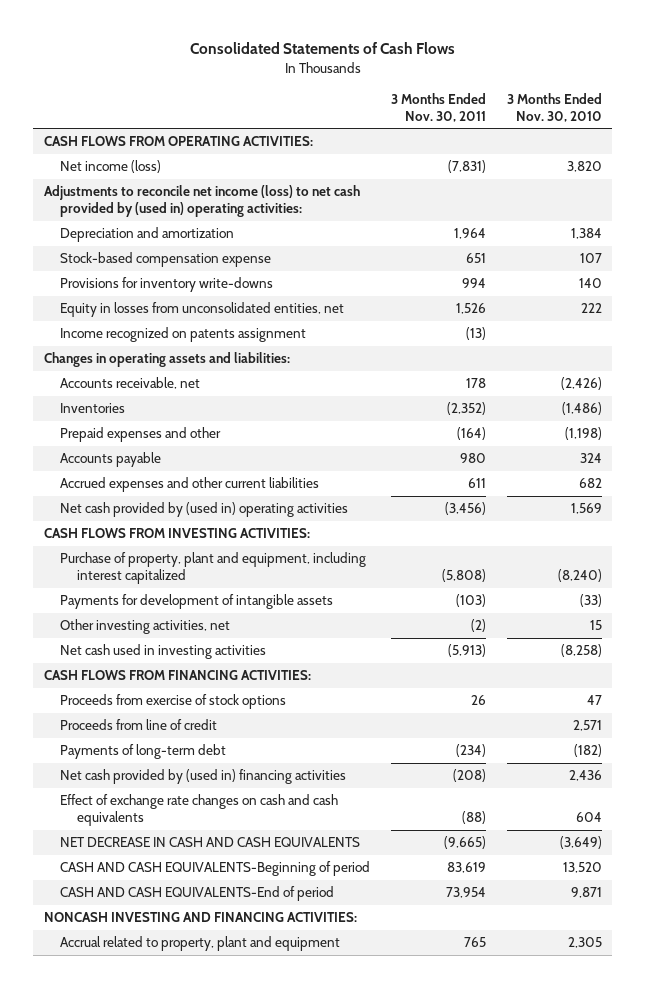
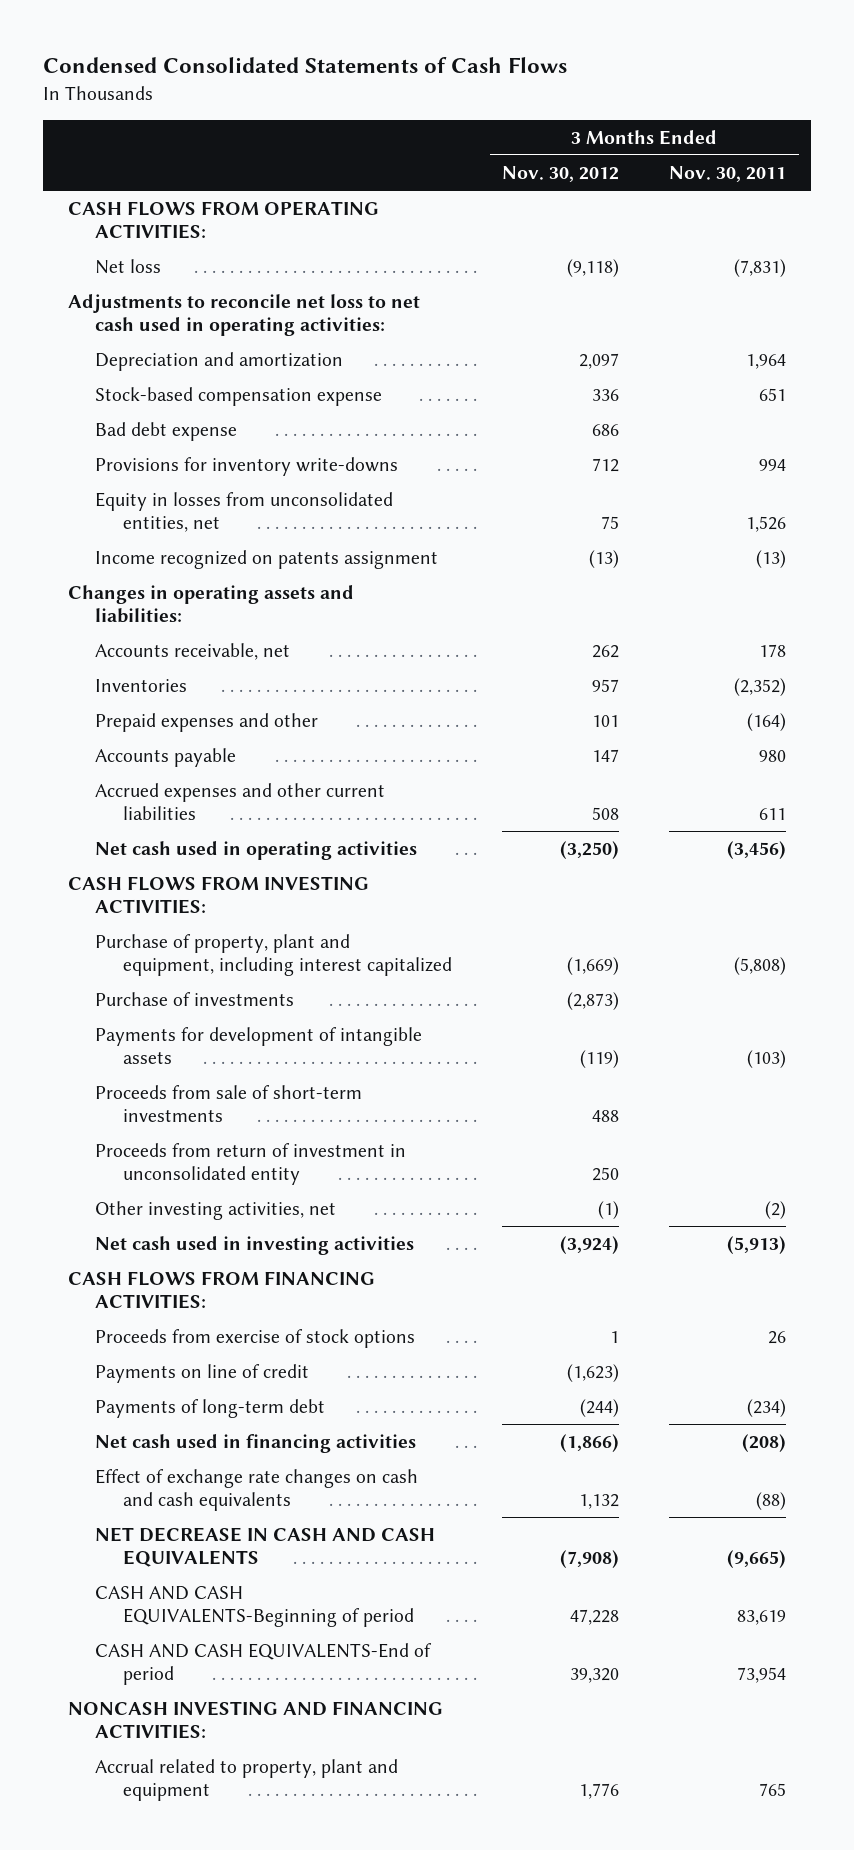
[189,42,455,55] Consolidated Statements of Cash Flows -> [42,57,567,74] Condensed Consolidated Statements of Cash Flows
[506,92,602,122] 3 Months Ended Nov. 30, 2010 -> none
none -> [502,165,620,182] Nov. 30, 2012
[60,160,162,174] Net income (loss) -> [95,259,162,275] Net loss
[43,185,360,218] Adjustments to reconcile net income (loss) to net cash provided by (used in) operating activities: -> [67,294,420,337] Adjustments to reconcile net loss to net cash used in operating activities:
none -> [95,422,238,442] Bad debt expense
[60,502,349,518] Net cash provided by (used in) operating activities -> [95,841,418,861] Net cash used in operating activities
none -> [95,992,295,1007] Purchase of investments
none -> [95,1085,363,1123] Proceeds from sale of short-term investments
none -> [95,1143,407,1186] Proceeds from return of investment in unconsolidated entity
[60,719,218,731] Proceeds from line of credit -> none
none -> [95,1364,310,1384] Payments on line of credit
[60,769,347,785] Net cash provided by (used in) financing activities -> [95,1434,417,1454] Net cash used in financing activities

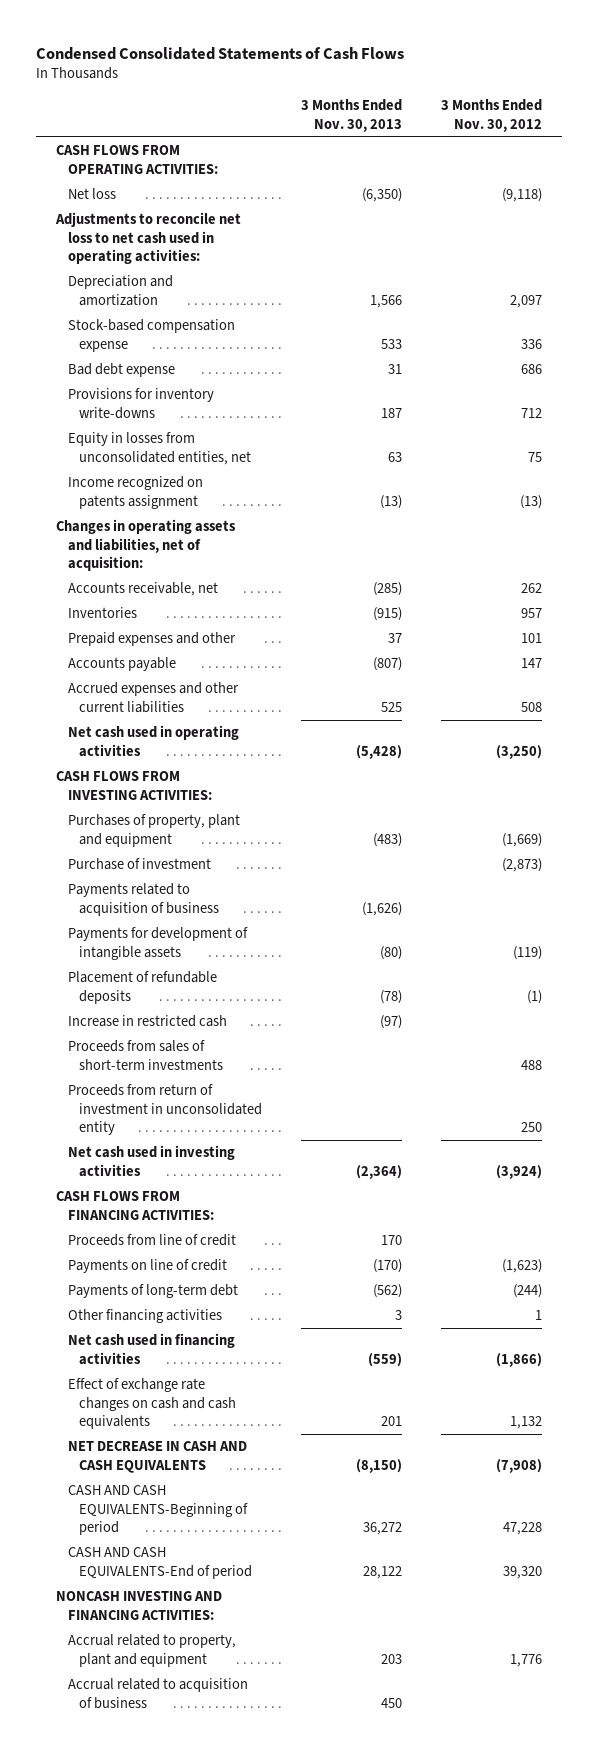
[669,165,787,182] Nov. 30, 2011 -> none
none -> [301,99,403,132] 3 Months Ended Nov. 30, 2013
[67,585,354,624] Changes in operating assets and liabilities: -> [55,519,236,572] Changes in operating assets and liabilities, net of acquisition:
[95,934,453,977] Purchase of property, plant and equipment, including interest capitalized -> [67,814,240,847] Purchases of property, plant and equipment
[95,992,295,1007] Purchase of investments -> [67,858,211,871] Purchase of investment
none -> [67,883,220,916] Payments related to acquisition of business
none -> [67,971,217,1004] Placement of refundable deposits
none -> [67,1015,227,1028] Increase in restricted cash
[95,1085,363,1123] Proceeds from sale of short-term investments -> [67,1040,224,1070] Proceeds from sales of short-term investments
[95,1201,337,1221] Other investing activities, net -> none
[95,1329,416,1349] Proceeds from exercise of stock options -> none
none -> [67,1234,236,1247] Proceeds from line of credit
none -> [67,1309,222,1324] Other financing activities
none -> [67,1678,248,1709] Accrual related to acquisition of business

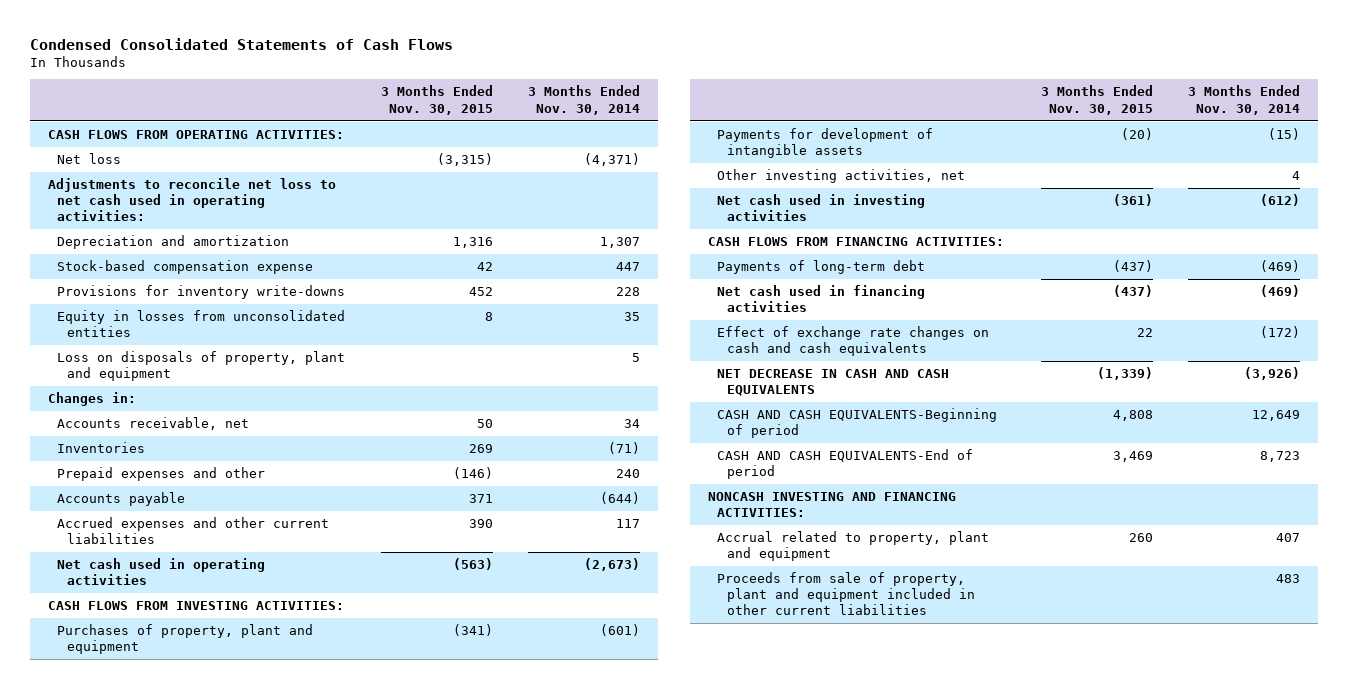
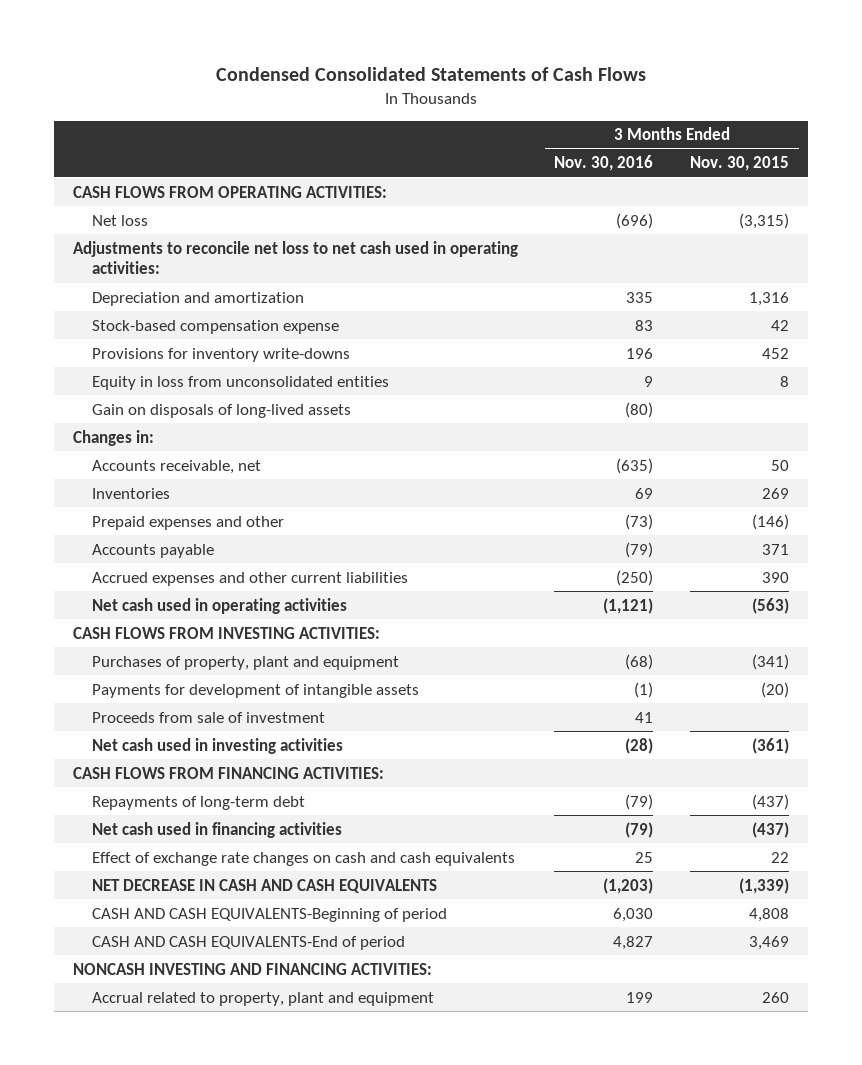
[528,85,641,115] 3 Months Ended Nov. 30, 2014 -> none
none -> [554,155,654,172] Nov. 30, 2016
[57,310,346,338] Equity in losses from unconsolidated entities -> [91,375,389,390] Equity in loss from unconsolidated entities
[57,351,346,382] Loss on disposals of property, plant and equipment -> [91,403,351,418] Gain on disposals of long-lived assets
[717,169,966,184] Other investing activities, net -> none
none -> [91,711,325,723] Proceeds from sale of investment
[717,260,926,275] Payments of long-term debt -> [91,795,305,810] Repayments of long-term debt
[717,572,976,616] Proceeds from sale of property, plant and equipment included in other current liabilities -> none

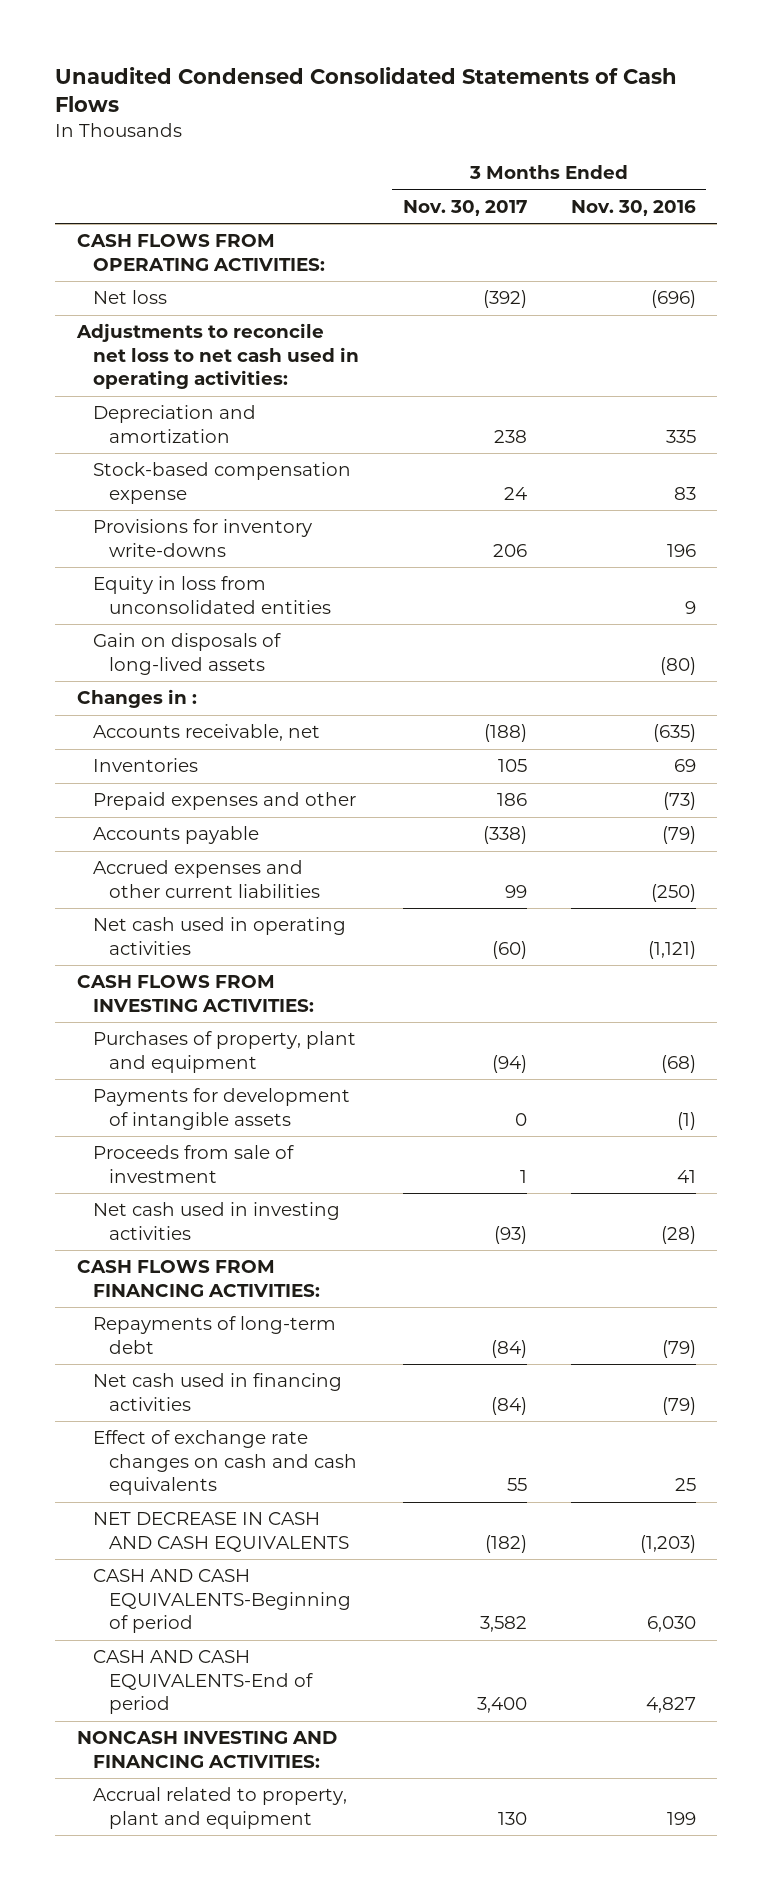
[215,66,646,81] Condensed Consolidated Statements of Cash Flows -> [55,66,678,113] Unaudited Condensed Consolidated Statements of Cash Flows
[690,156,790,172] Nov. 30, 2015 -> none
none -> [402,199,527,216] Nov. 30, 2017
[72,429,154,446] Changes in: -> [77,689,198,709] Changes in :

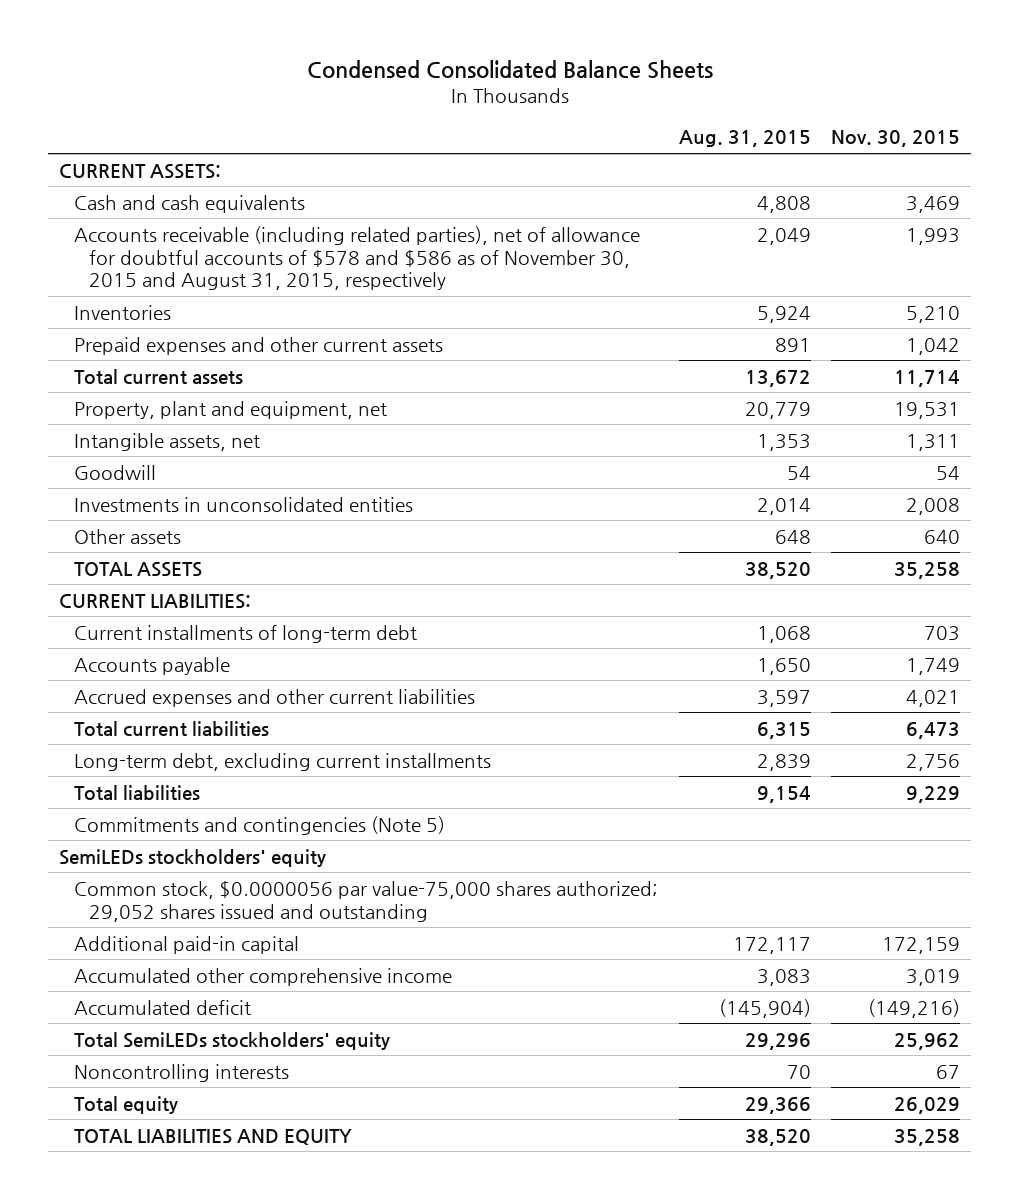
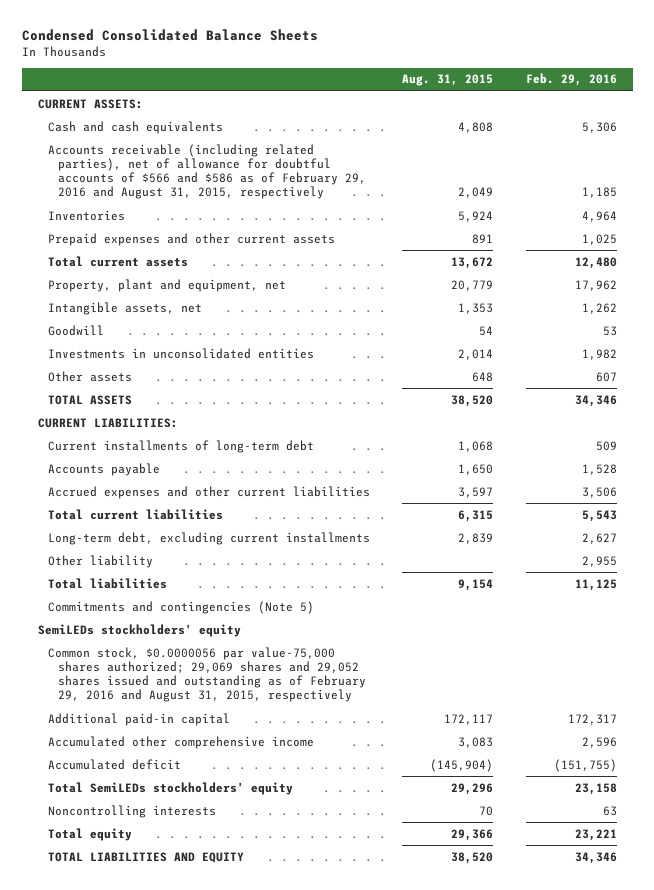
[831,130,961,148] Nov. 30, 2015 -> none
none -> [525,73,617,87] Feb. 29, 2016
[73,225,640,291] Accounts receivable (including related parties), net of allowance for doubtful accounts of $578 and $586 as of November 30, 2015 and August 31, 2015, respectively -> [48,143,367,200] Accounts receivable (including related parties), net of allowance for doubtful accounts of $566 and $586 as of February 29, 2016 and August 31, 2015, respectively
none -> [48,554,154,568] Other liability
[73,880,658,922] Common stock, $0.0000056 par value-75,000 shares authorized; 29,052 shares issued and outstanding -> [48,646,367,703] Common stock, $0.0000056 par value-75,000 shares authorized; 29,069 shares and 29,052 shares issued and outstanding as of February 29, 2016 and August 31, 2015, respectively

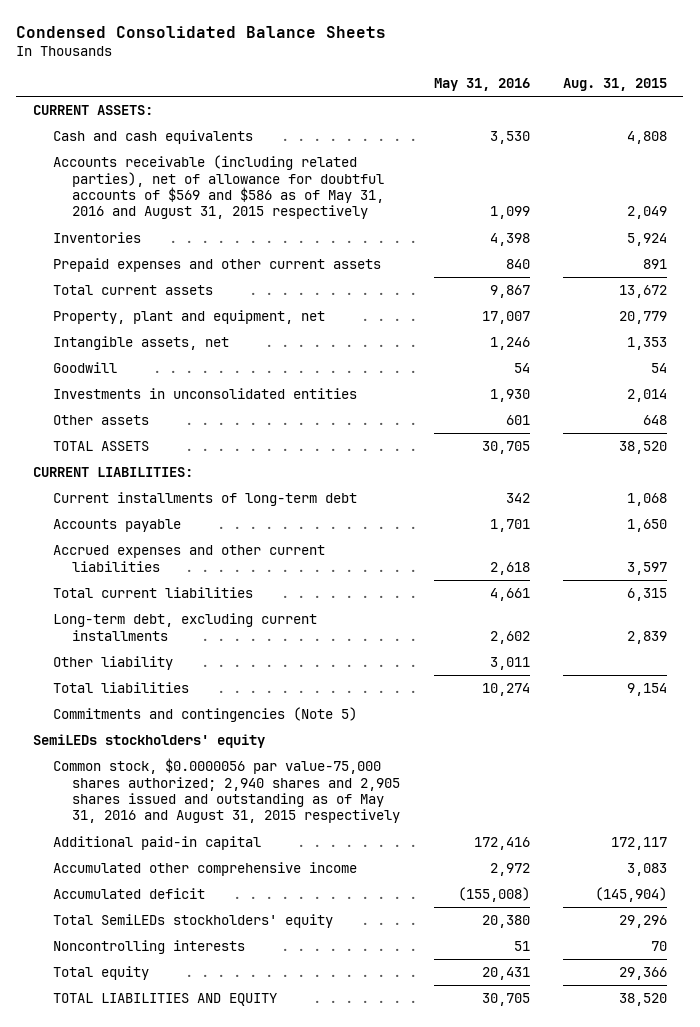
[525,73,617,87] Feb. 29, 2016 -> none
none -> [433,78,530,92] May 31, 2016
[48,143,367,200] Accounts receivable (including related parties), net of allowance for doubtful accounts of $566 and $586 as of February 29, 2016 and August 31, 2015, respectively -> [52,155,385,220] Accounts receivable (including related parties), net of allowance for doubtful accounts of $569 and $586 as of May 31, 2016 and August 31, 2015 respectively
[48,646,367,703] Common stock, $0.0000056 par value-75,000 shares authorized; 29,069 shares and 29,052 shares issued and outstanding as of February 29, 2016 and August 31, 2015, respectively -> [52,758,401,824] Common stock, $0.0000056 par value-75,000 shares authorized; 2,940 shares and 2,905 shares issued and outstanding as of May 31, 2016 and August 31, 2015 respectively

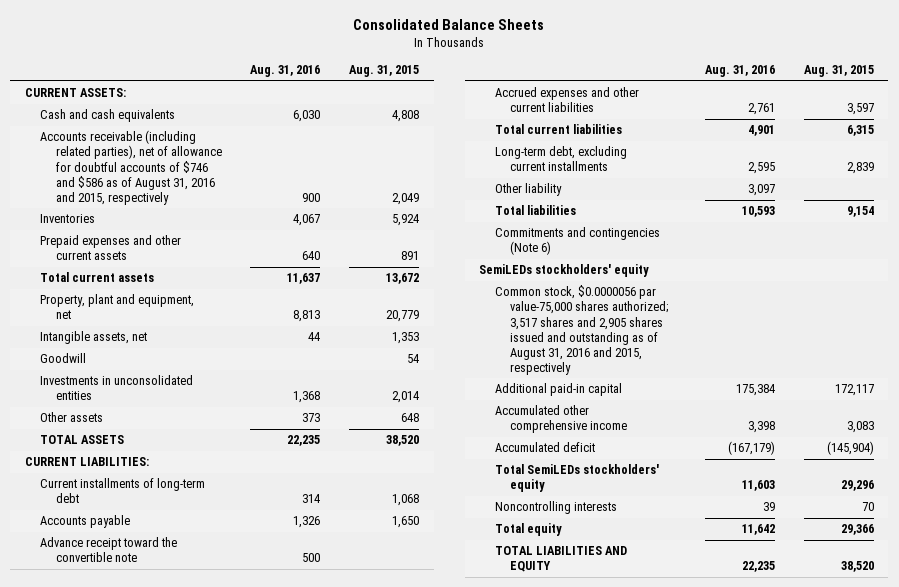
[16,25,387,38] Condensed Consolidated Balance Sheets -> [353,18,545,30] Consolidated Balance Sheets
[433,78,530,92] May 31, 2016 -> none
none -> [250,65,321,78] Aug. 31, 2016
[52,155,385,220] Accounts receivable (including related parties), net of allowance for doubtful accounts of $569 and $586 as of May 31, 2016 and August 31, 2015 respectively -> [40,130,222,205] Accounts receivable (including related parties), net of allowance for doubtful accounts of $746 and $586 as of August 31, 2016 and 2015, respectively
none -> [40,537,178,563] Advance receipt toward the convertible note
[52,707,357,723] Commitments and contingencies (Note 5) -> [494,227,660,256] Commitments and contingencies (Note 6)
[52,758,401,824] Common stock, $0.0000056 par value-75,000 shares authorized; 2,940 shares and 2,905 shares issued and outstanding as of May 31, 2016 and August 31, 2015 respectively -> [494,285,669,375] Common stock, $0.0000056 par value-75,000 shares authorized; 3,517 shares and 2,905 shares issued and outstanding as of August 31, 2016 and 2015, respectively

